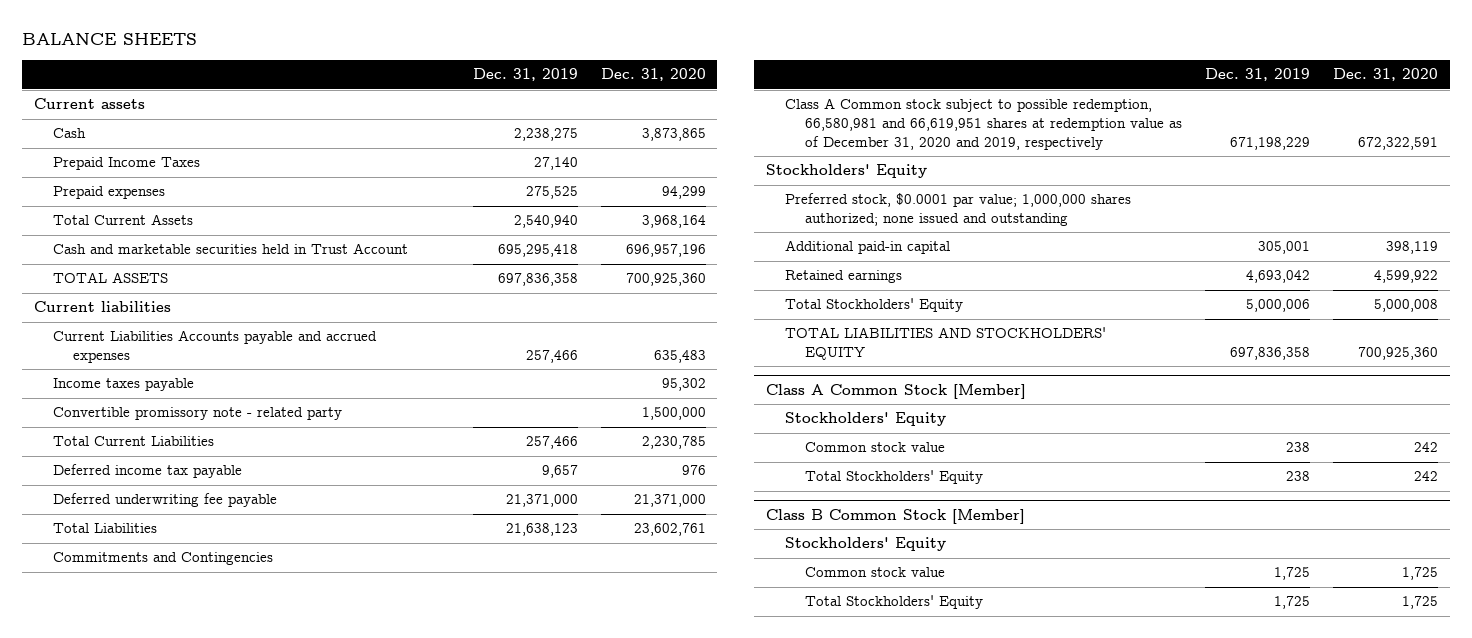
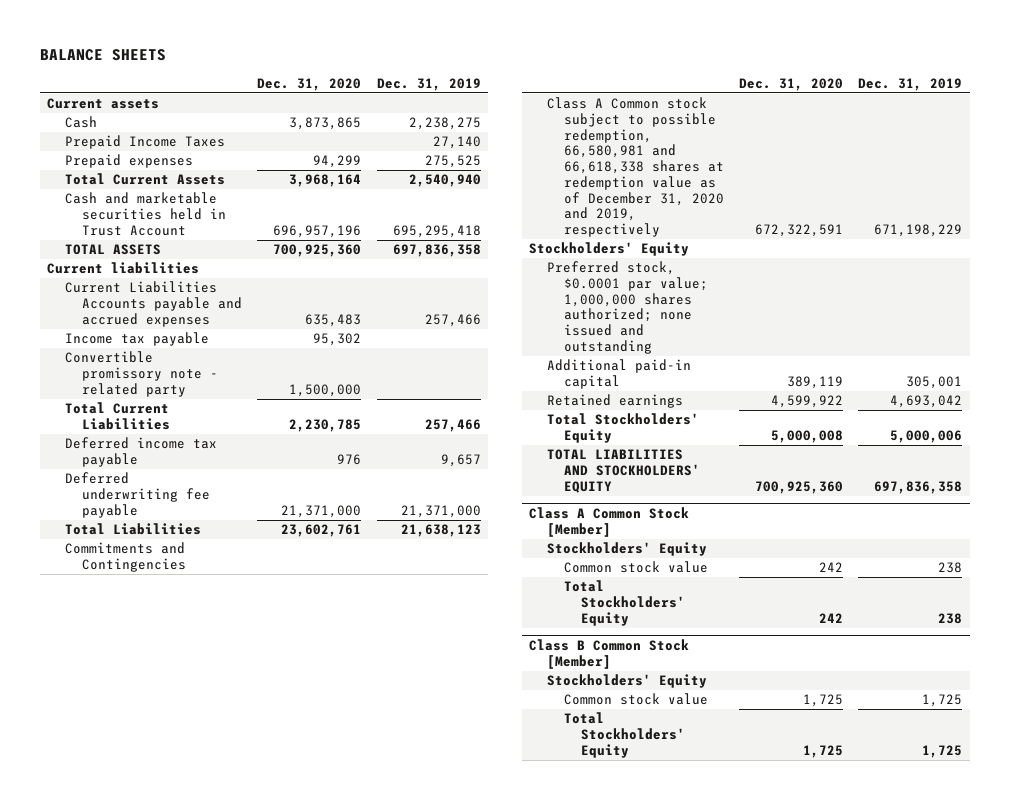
[53,378,195,392] Income taxes payable -> [64,332,209,347] Income tax payable
[785,98,1182,150] Class A Common stock subject to possible redemption, 66,580,981 and 66,619,951 shares at redemption value as of December 31, 2020 and 2019, respectively -> [546,97,724,238] Class A Common stock subject to possible redemption, 66,580,981 and 66,618,338 shares at redemption value as of December 31, 2020 and 2019, respectively
[1386,241,1439,255] 398,119 -> [787,376,844,390] 389,119

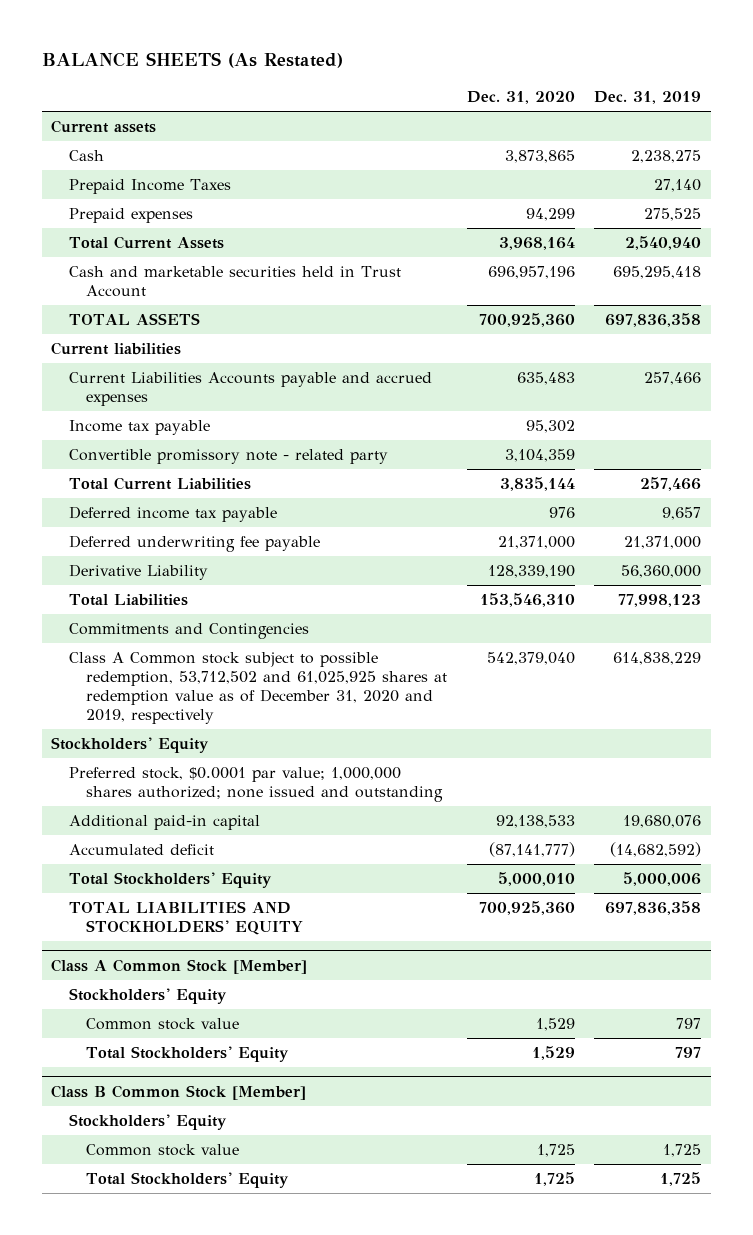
[39,49,166,62] BALANCE SHEETS -> [41,52,343,69] BALANCE SHEETS (As Restated)
[289,383,362,397] 1,500,000 -> [504,449,575,463] 3,104,359
[289,419,362,433] 2,230,785 -> [499,477,575,492] 3,835,144
none -> [68,564,208,581] Derivative Liability
[281,524,362,538] 23,602,761 -> [479,593,575,608] 153,546,310
[400,524,481,538] 21,638,123 -> [618,594,702,608] 77,998,123
[546,97,724,238] Class A Common stock subject to possible redemption, 66,580,981 and 66,618,338 shares at redemption value as of December 31, 2020 and 2019, respectively -> [68,652,448,724] Class A Common stock subject to possible redemption, 53,712,502 and 61,025,925 shares at redemption value as of December 31, 2020 and 2019, respectively
[755,224,844,238] 672,322,591 -> [486,652,575,666] 542,379,040
[874,224,963,238] 671,198,229 -> [613,652,702,666] 614,838,229
[546,394,683,409] Retained earnings -> none
[787,376,844,390] 389,119 -> [495,815,575,829] 92,138,533
[906,376,963,390] 305,001 -> [623,815,702,829] 19,680,076
none -> [68,844,214,856] Accumulated deficit
[771,430,844,444] 5,000,008 -> [497,872,575,887] 5,000,010
[819,562,844,573] 242 -> [535,1018,575,1032] 1,529
[938,562,963,574] 238 -> [676,1018,702,1030] 797
[819,612,844,623] 242 -> [531,1046,575,1061] 1,529
[938,612,963,624] 238 -> [675,1047,702,1059] 797

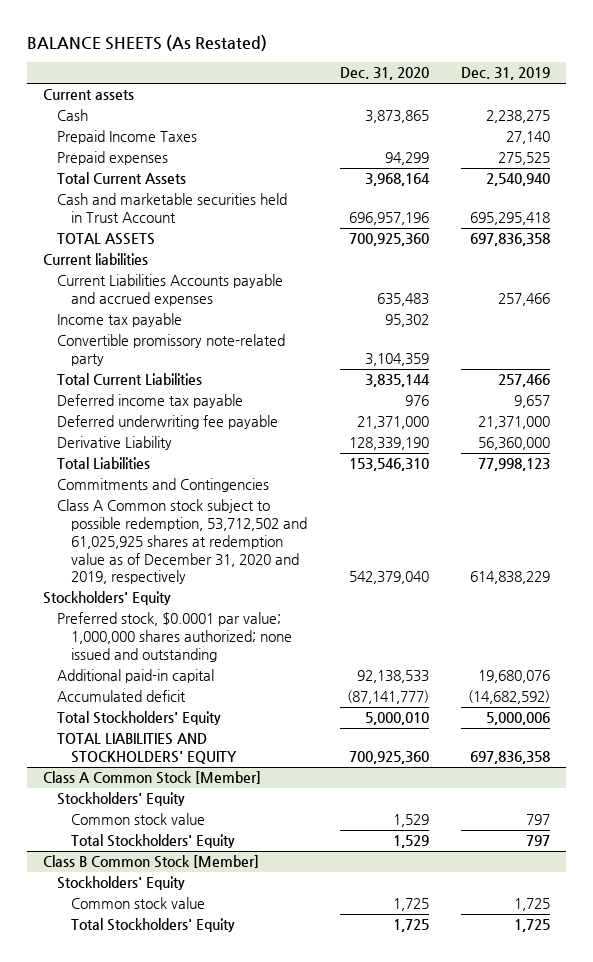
[68,449,388,465] Convertible promissory note - related party -> [57,334,286,367] Convertible promissory note-related party

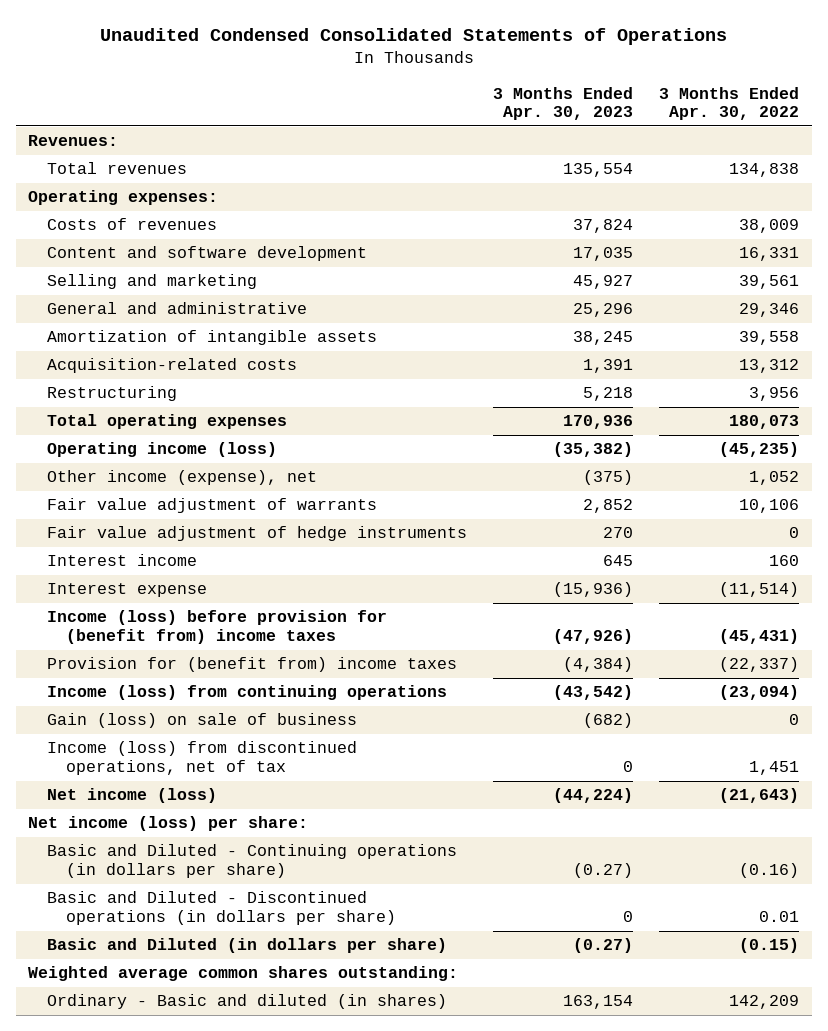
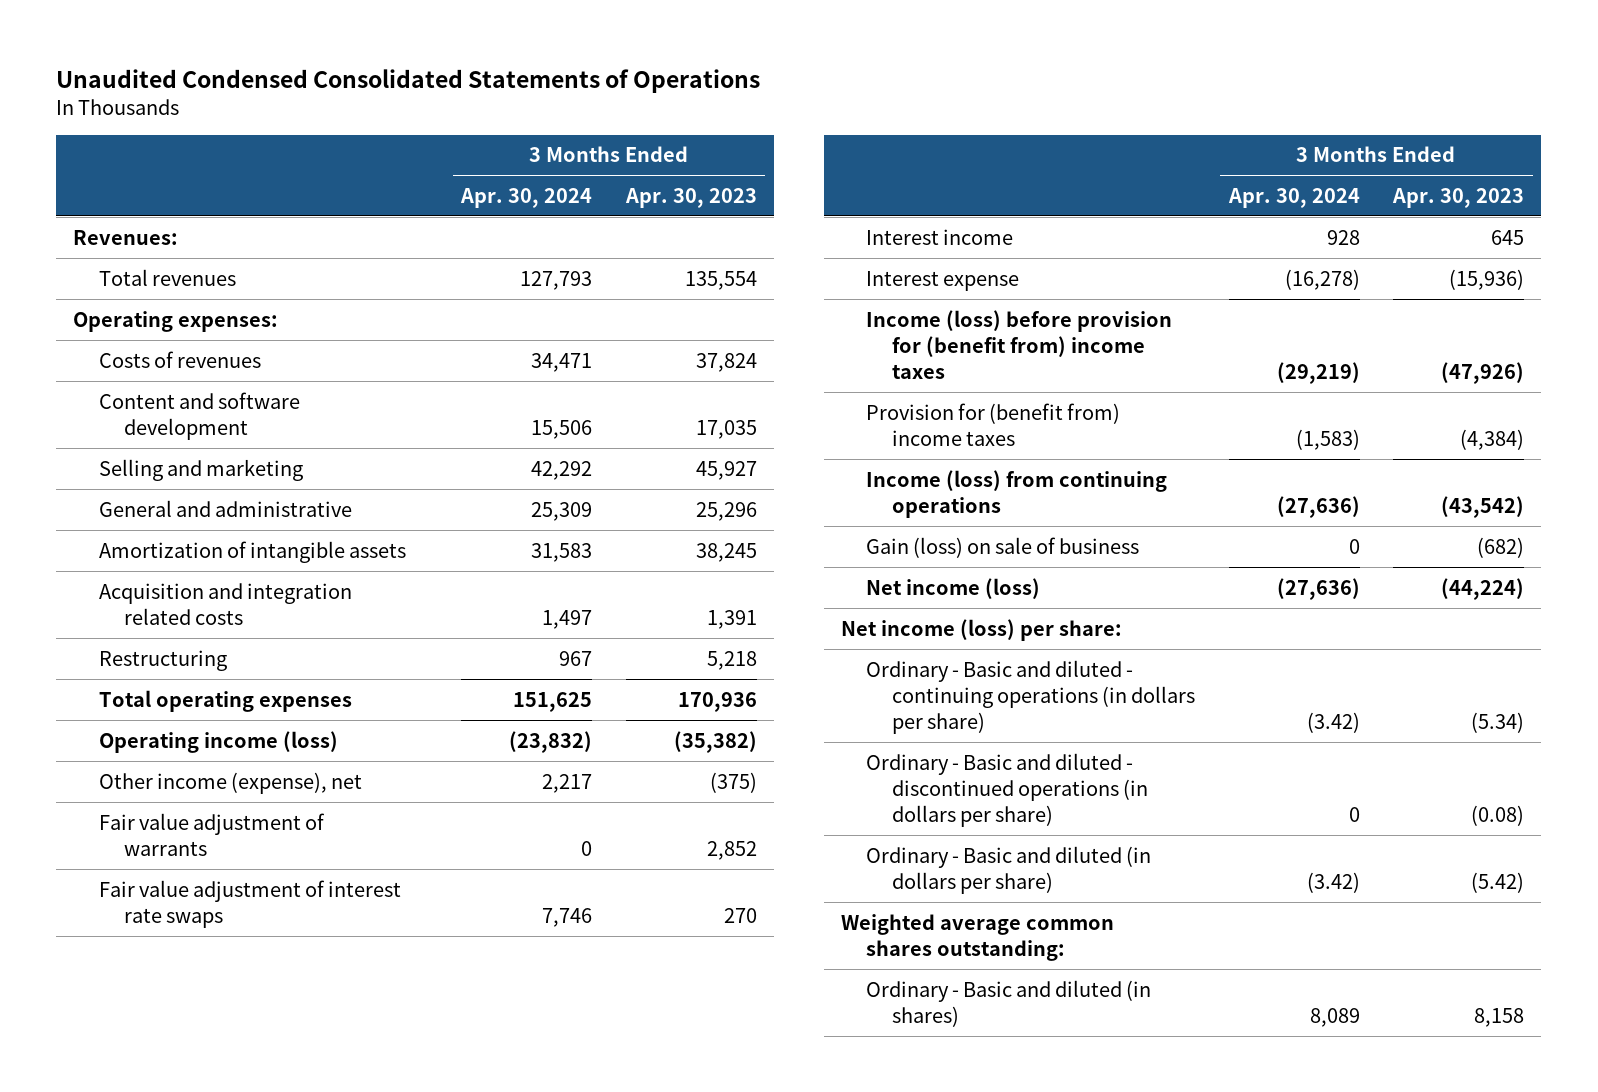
[659,86,800,121] 3 Months Ended Apr. 30, 2022 -> none
none -> [460,187,593,208] Apr. 30, 2024
[47,358,298,374] Acquisition-related costs -> [98,582,352,625] Acquisition and integration related costs
[47,526,468,542] Fair value adjustment of hedge instruments -> [98,879,401,928] Fair value adjustment of interest rate swaps
[47,741,358,776] Income (loss) from discontinued operations, net of tax -> none
[47,844,458,879] Basic and Diluted - Continuing operations (in dollars per share) -> [866,659,1195,734] Ordinary - Basic and diluted - continuing operations (in dollars per share)
[573,863,634,879] (0.27) -> [1471,711,1525,733] (5.34)
[47,891,397,926] Basic and Diluted - Discontinued operations (in dollars per share) -> [866,752,1148,827] Ordinary - Basic and diluted - discontinued operations (in dollars per share)
[623,911,634,923] 0 -> [1471,804,1525,826] (0.08)
[47,938,448,954] Basic and Diluted (in dollars per share) -> [866,845,1152,894] Ordinary - Basic and diluted (in dollars per share)
[573,938,634,954] (0.27) -> [1471,871,1525,893] (5.42)
[563,995,634,1010] 163,154 -> [1474,1007,1525,1027] 8,158

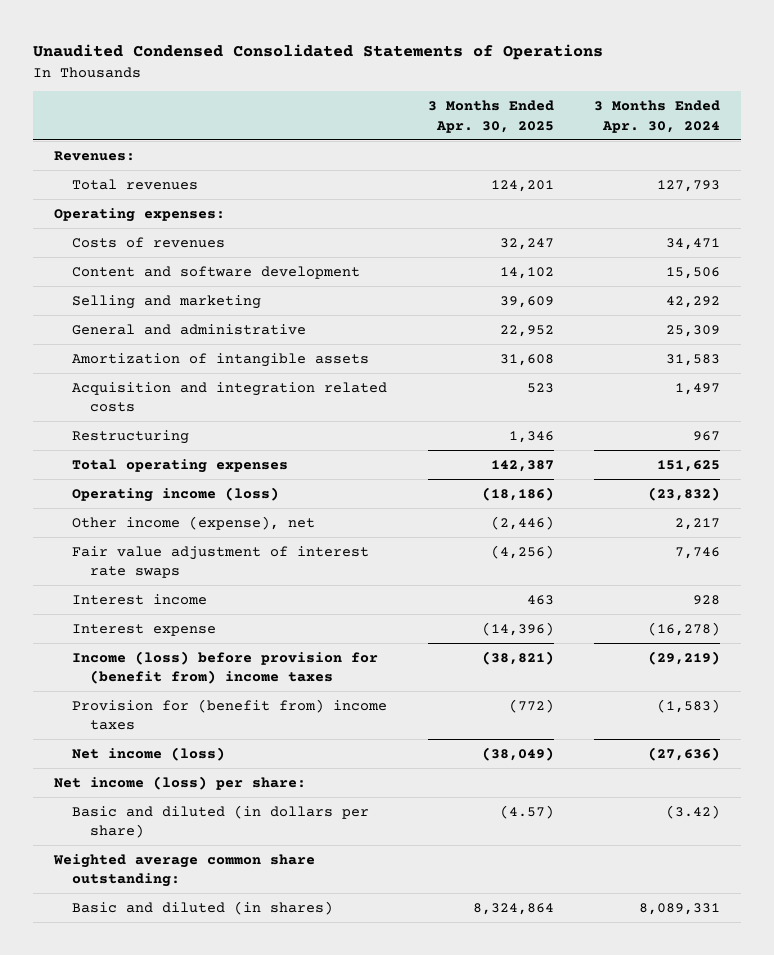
[624,187,757,208] Apr. 30, 2023 -> none
none -> [427,100,554,133] 3 Months Ended Apr. 30, 2025
[98,812,325,856] Fair value adjustment of warrants -> none
[866,469,1168,518] Income (loss) from continuing operations -> none
[866,536,1140,558] Gain (loss) on sale of business -> none
[866,659,1195,734] Ordinary - Basic and diluted - continuing operations (in dollars per share) -> none
[866,752,1148,827] Ordinary - Basic and diluted - discontinued operations (in dollars per share) -> none
[866,845,1152,894] Ordinary - Basic and diluted (in dollars per share) -> [71,804,369,839] Basic and diluted (in dollars per share)
[840,913,1114,961] Weighted average common shares outstanding: -> [52,853,315,888] Weighted average common share outstanding:
[866,979,1152,1027] Ordinary - Basic and diluted (in shares) -> [71,900,333,915] Basic and diluted (in shares)
[1309,1007,1360,1027] 8,089 -> [639,902,721,915] 8,089,331

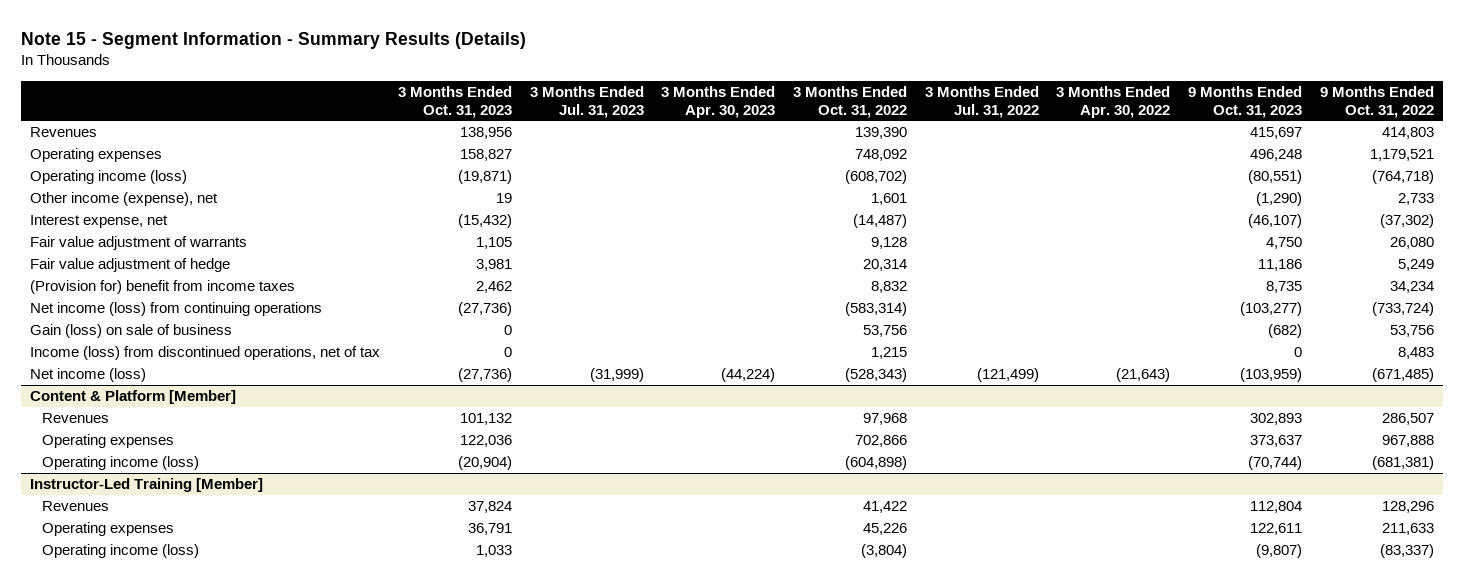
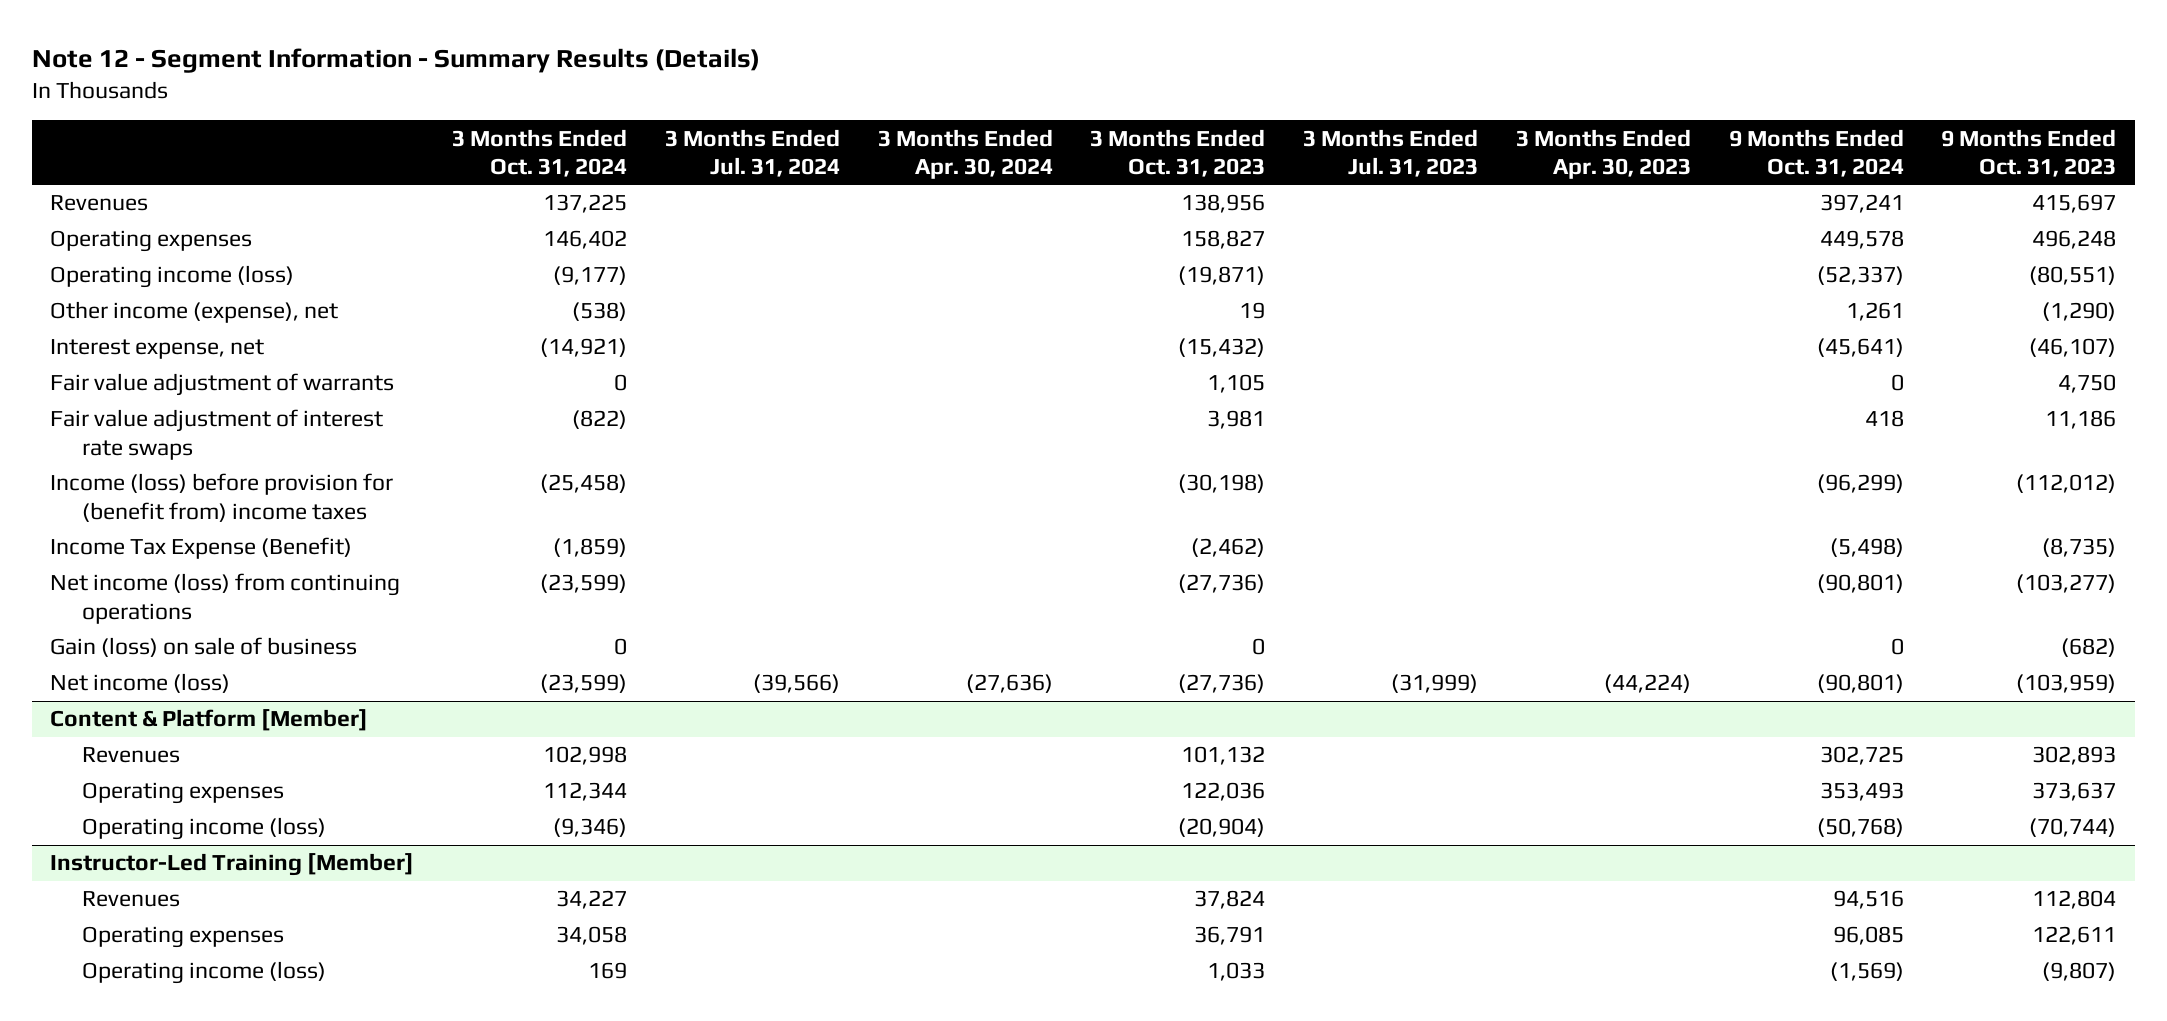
[21,31,527,49] Note 15 - Segment Information - Summary Results (Details) -> [31,47,760,73] Note 12 - Segment Information - Summary Results (Details)
[792,85,907,118] 3 Months Ended Oct. 31, 2022 -> none
[924,85,1039,118] 3 Months Ended Jul. 31, 2022 -> none
[1056,85,1171,118] 3 Months Ended Apr. 30, 2022 -> none
[1319,85,1434,118] 9 Months Ended Oct. 31, 2022 -> none
none -> [452,128,628,177] 3 Months Ended Oct. 31, 2024
none -> [664,128,840,177] 3 Months Ended Jul. 31, 2024
none -> [877,128,1053,179] 3 Months Ended Apr. 30, 2024
none -> [1728,128,1904,177] 9 Months Ended Oct. 31, 2024
[30,258,231,273] Fair value adjustment of hedge -> [50,409,384,460] Fair value adjustment of interest rate swaps
none -> [50,473,394,522] Income (loss) before provision for (benefit from) income taxes
[30,280,296,295] (Provision for) benefit from income taxes -> [50,537,353,560] Income Tax Expense (Benefit)
[475,281,512,294] 2,462 -> [1191,538,1266,558] (2,462)
[1266,281,1303,294] 8,735 -> [2042,538,2117,558] (8,735)
[30,346,381,361] Income (loss) from discontinued operations, net of tax -> none

